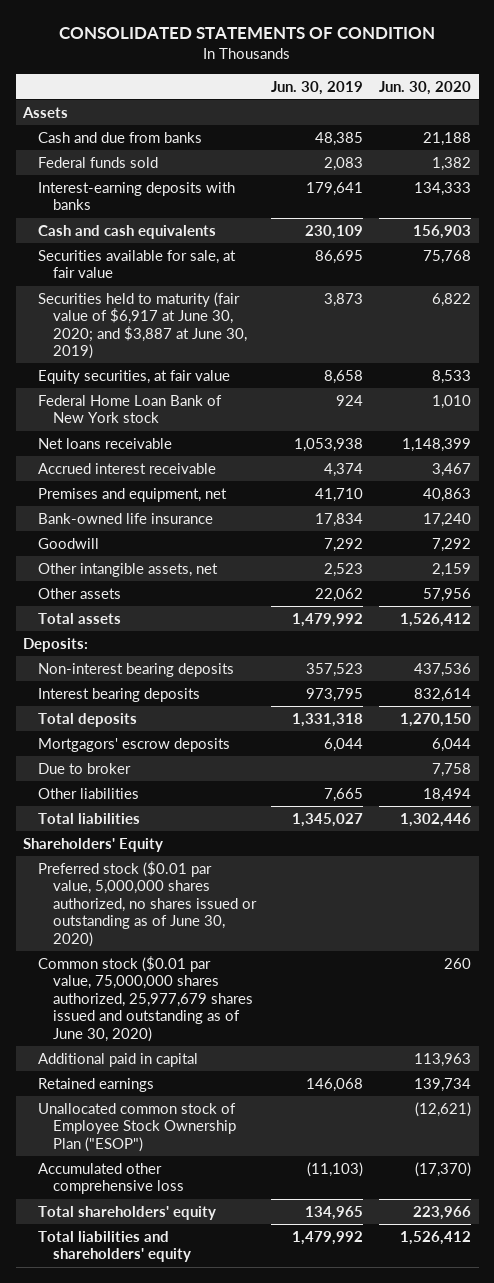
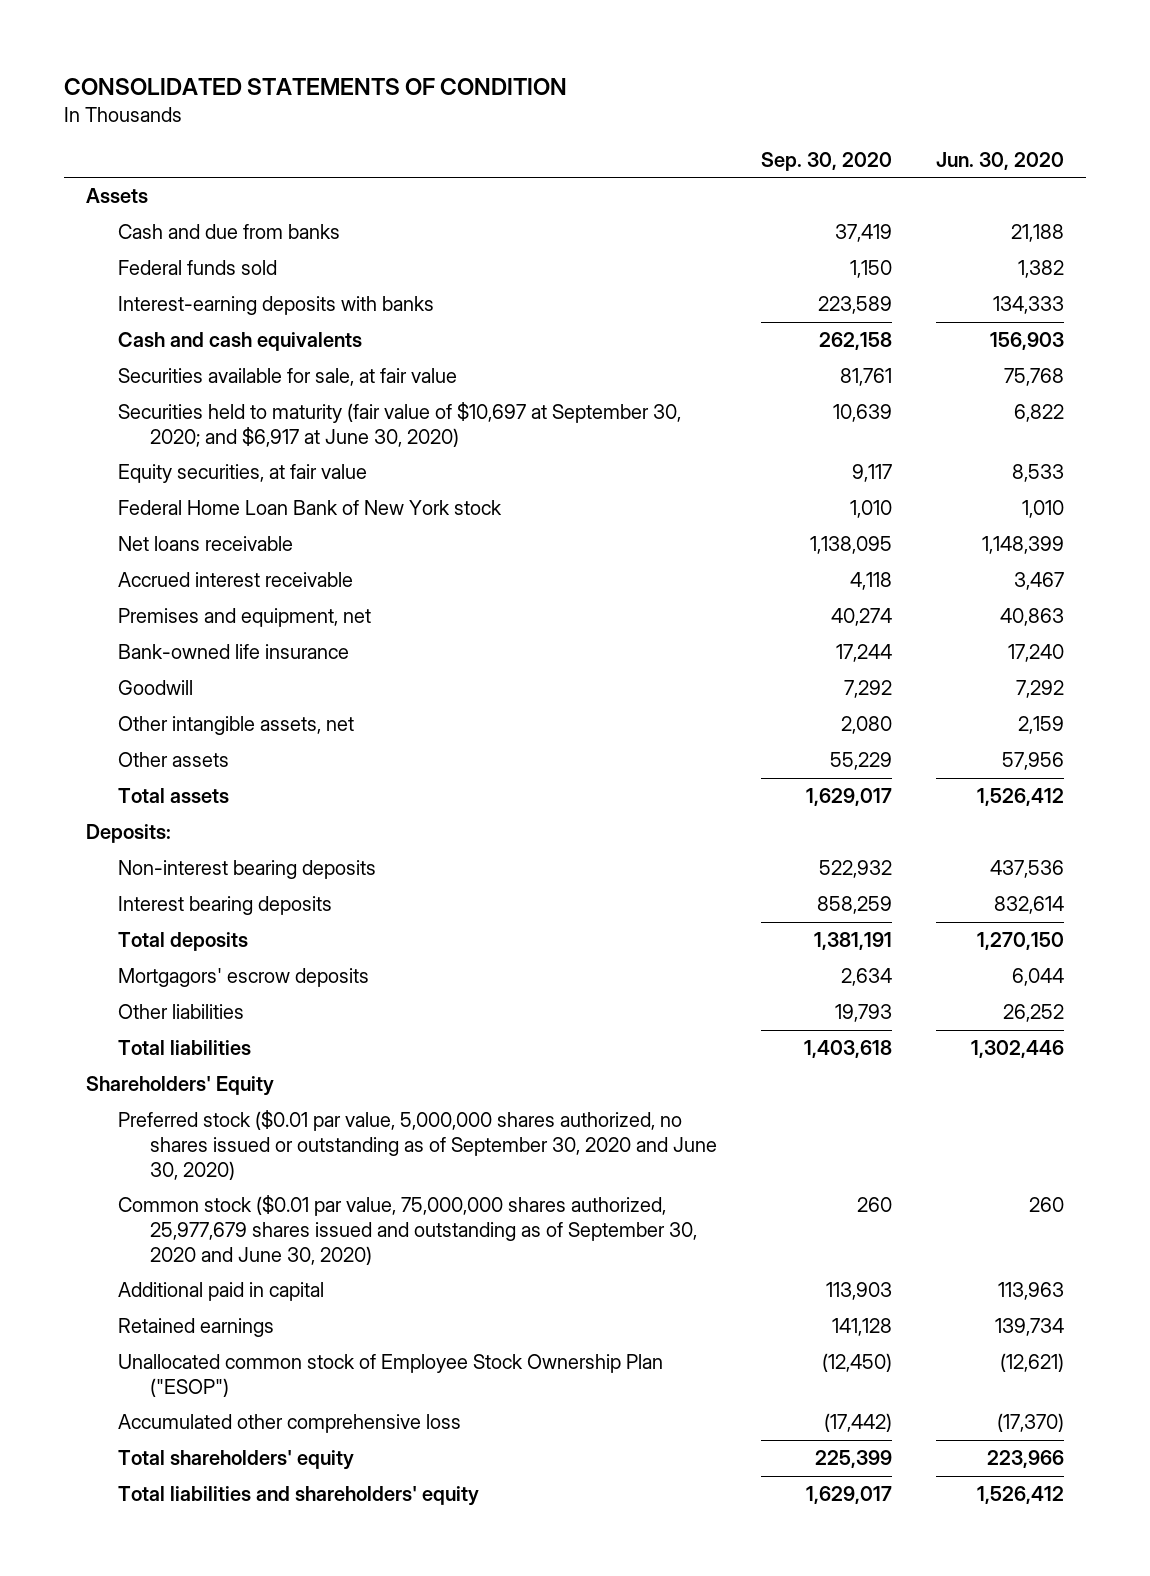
[271,80,364,95] Jun. 30, 2019 -> none
none -> [760,151,892,171] Sep. 30, 2020
[38,291,247,360] Securities held to maturity (fair value of $6,917 at June 30, 2020; and $3,887 at June 30, 2019) -> [117,402,681,447] Securities held to maturity (fair value of $10,697 at September 30, 2020; and $6,917 at June 30, 2020)
[38,762,132,774] Due to broker -> none
[422,787,471,802] 18,494 -> [1002,1004,1064,1023] 26,252
[38,860,257,947] Preferred stock ($0.01 par value, 5,000,000 shares authorized, no shares issued or outstanding as of June 30, 2020) -> [117,1110,717,1180] Preferred stock ($0.01 par value, 5,000,000 shares authorized, no shares issued or outstanding as of September 30, 2020 and June 30, 2020)
[38,955,253,1042] Common stock ($0.01 par value, 75,000,000 shares authorized, 25,977,679 shares issued and outstanding as of June 30, 2020) -> [117,1195,697,1265] Common stock ($0.01 par value, 75,000,000 shares authorized, 25,977,679 shares issued and outstanding as of September 30, 2020 and June 30, 2020)

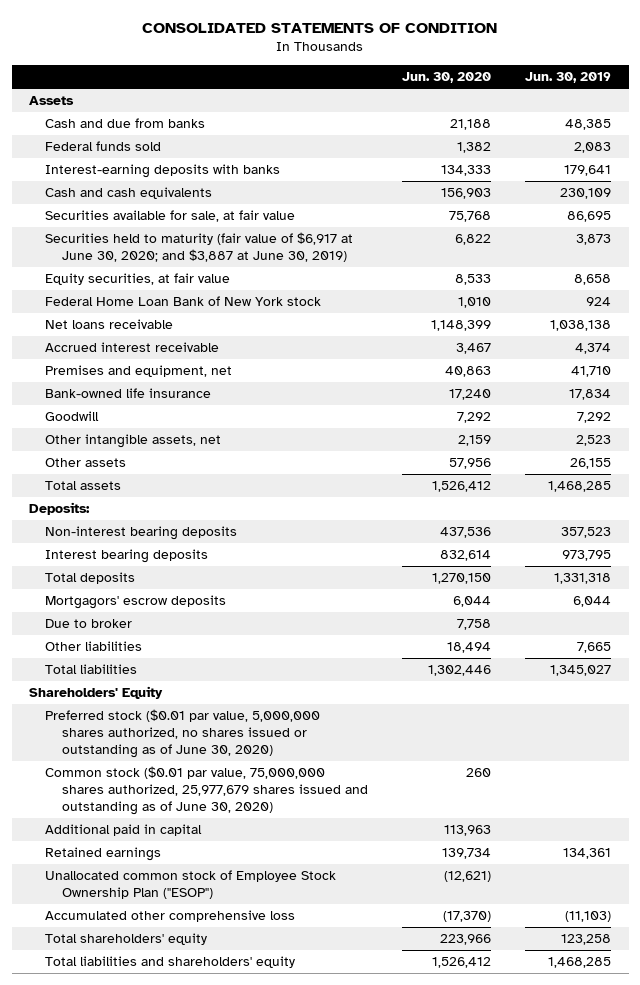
[760,151,892,171] Sep. 30, 2020 -> none
none -> [525,72,612,84] Jun. 30, 2019
[117,402,681,447] Securities held to maturity (fair value of $10,697 at September 30, 2020; and $6,917 at June 30, 2020) -> [45,232,354,263] Securities held to maturity (fair value of $6,917 at June 30, 2020; and $3,887 at June 30, 2019)
none -> [45,619,133,629] Due to broker
[1002,1004,1064,1023] 26,252 -> [447,642,492,654] 18,494
[117,1110,717,1180] Preferred stock ($0.01 par value, 5,000,000 shares authorized, no shares issued or outstanding as of September 30, 2020 and June 30, 2020) -> [45,709,321,758] Preferred stock ($0.01 par value, 5,000,000 shares authorized, no shares issued or outstanding as of June 30, 2020)
[117,1195,697,1265] Common stock ($0.01 par value, 75,000,000 shares authorized, 25,977,679 shares issued and outstanding as of September 30, 2020 and June 30, 2020) -> [45,766,368,815] Common stock ($0.01 par value, 75,000,000 shares authorized, 25,977,679 shares issued and outstanding as of June 30, 2020)

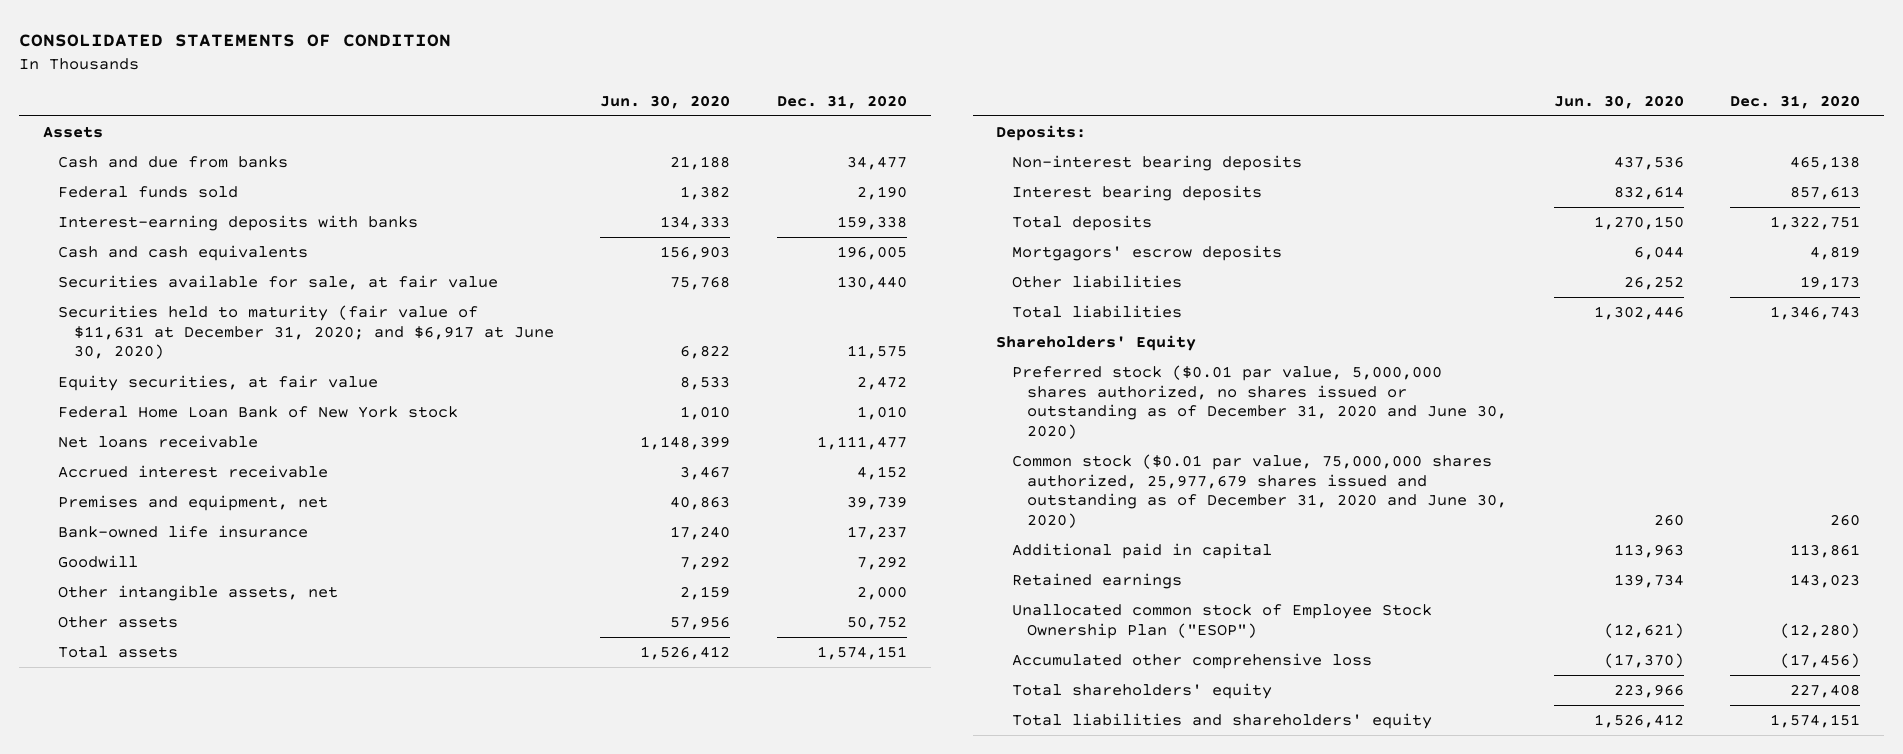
[525,72,612,84] Jun. 30, 2019 -> none
none -> [777,94,908,109] Dec. 31, 2020
[45,232,354,263] Securities held to maturity (fair value of $6,917 at June 30, 2020; and $3,887 at June 30, 2019) -> [58,305,554,360] Securities held to maturity (fair value of $11,631 at December 31, 2020; and $6,917 at June 30, 2020)
[45,619,133,629] Due to broker -> none
[447,642,492,654] 18,494 -> [1623,276,1684,291] 26,252
[45,709,321,758] Preferred stock ($0.01 par value, 5,000,000 shares authorized, no shares issued or outstanding as of June 30, 2020) -> [1011,365,1507,440] Preferred stock ($0.01 par value, 5,000,000 shares authorized, no shares issued or outstanding as of December 31, 2020 and June 30, 2020)
[45,766,368,815] Common stock ($0.01 par value, 75,000,000 shares authorized, 25,977,679 shares issued and outstanding as of June 30, 2020) -> [1011,454,1507,529] Common stock ($0.01 par value, 75,000,000 shares authorized, 25,977,679 shares issued and outstanding as of December 31, 2020 and June 30, 2020)

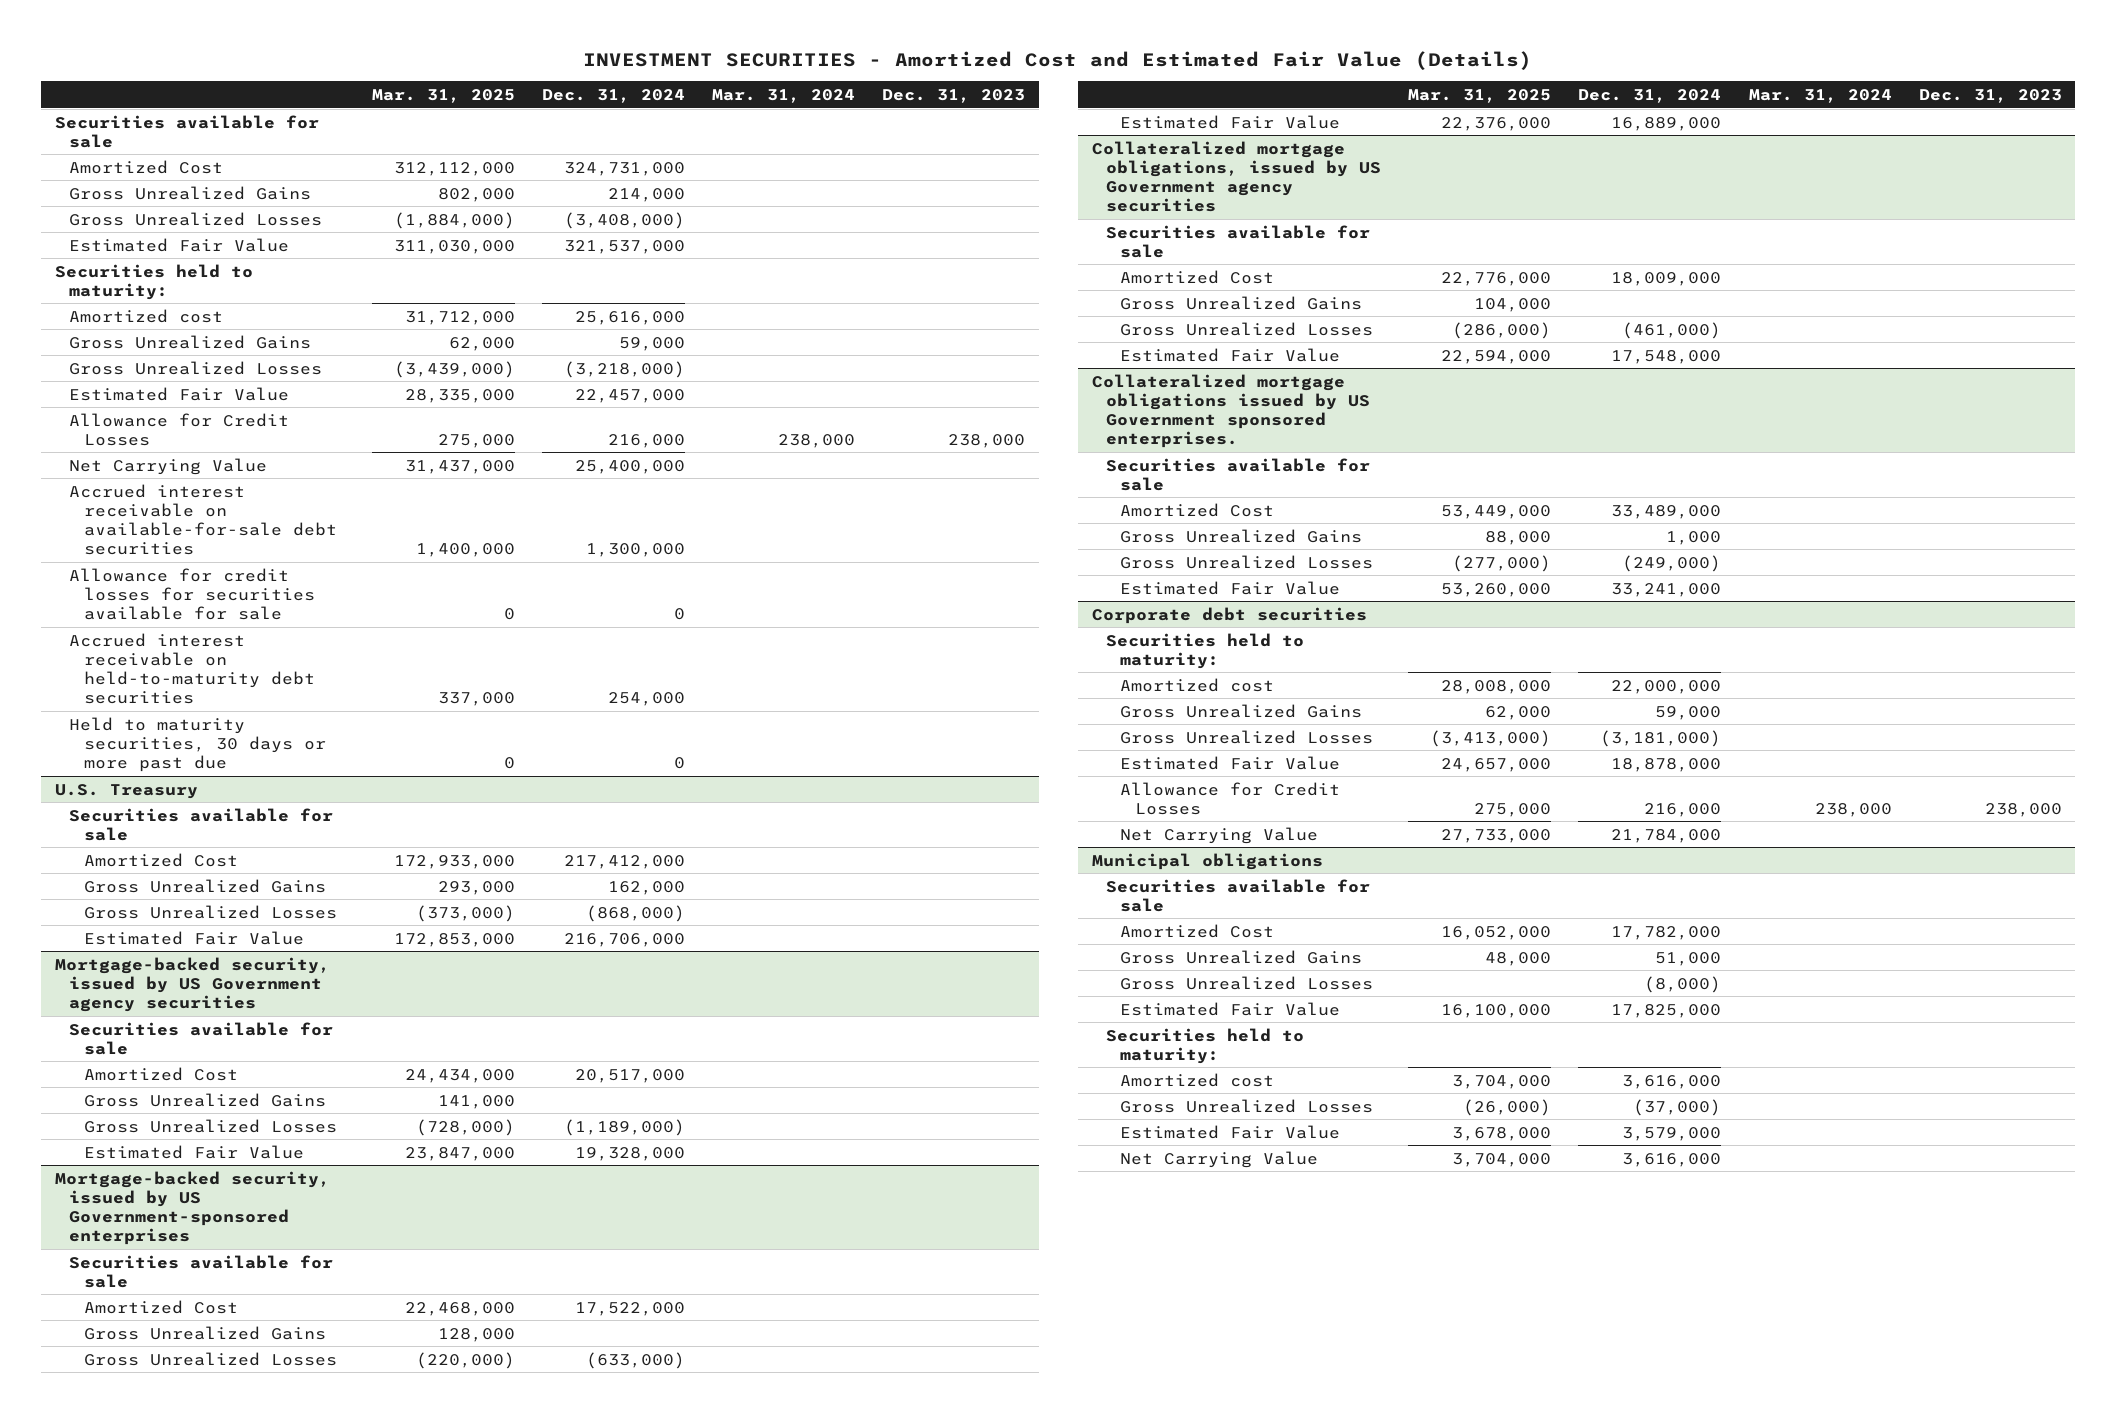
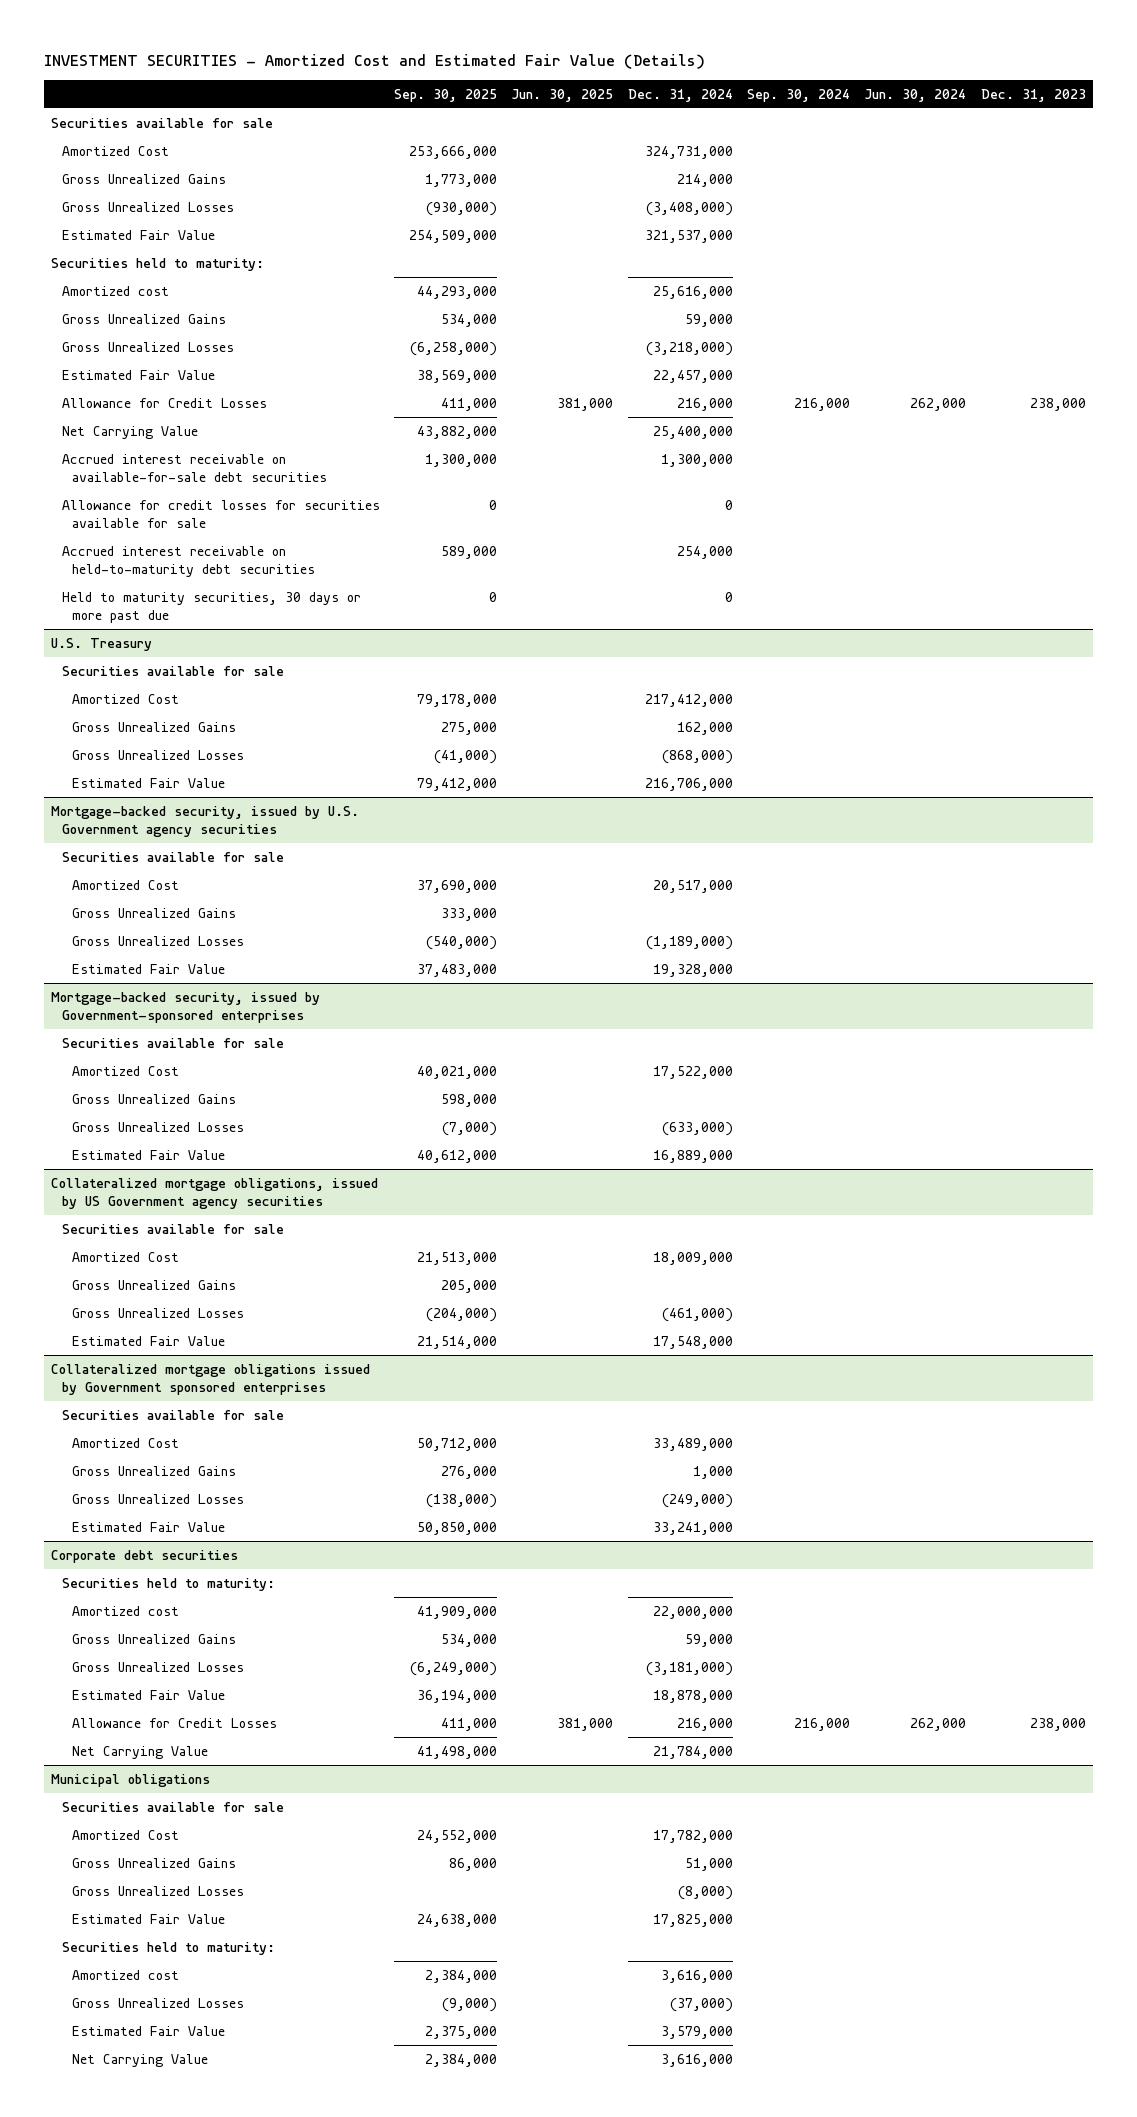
[371,89,515,104] Mar. 31, 2025 -> none
[712,89,856,104] Mar. 31, 2024 -> none
none -> [394,88,498,102] Sep. 30, 2025
none -> [511,88,614,102] Jun. 30, 2025
none -> [747,88,851,102] Sep. 30, 2024
none -> [864,88,967,102] Jun. 30, 2024
[55,956,331,1012] Mortgage-backed security, issued by US Government agency securities -> [51,805,360,837] Mortgage-backed security, issued by U.S. Government agency securities
[55,1170,331,1246] Mortgage-backed security, issued by US Government-sponsored enterprises -> [51,991,321,1023] Mortgage-backed security, issued by Government-sponsored enterprises
[1091,373,1371,449] Collateralized mortgage obligations issued by US Government sponsored enterprises. -> [51,1363,371,1395] Collateralized mortgage obligations issued by Government sponsored enterprises

